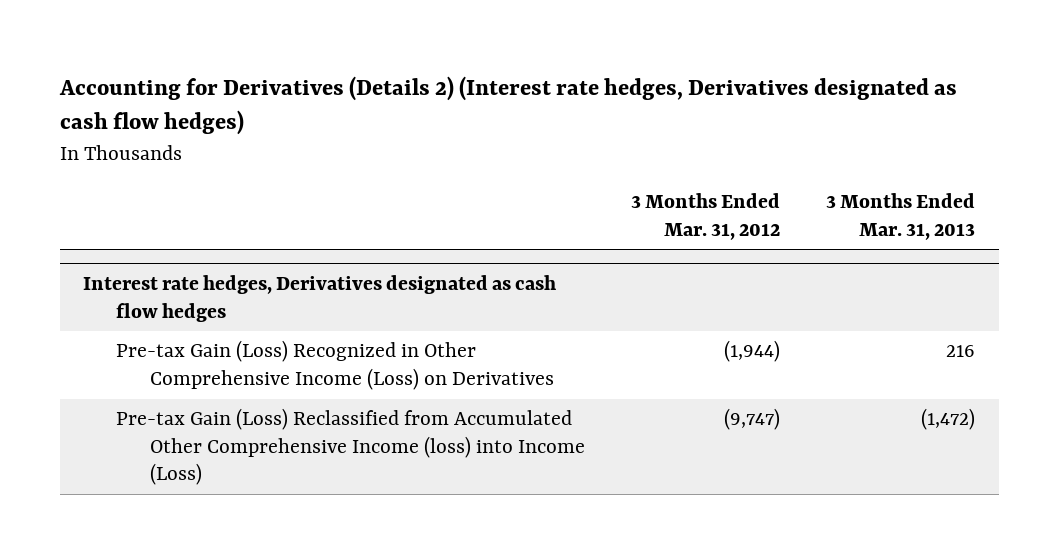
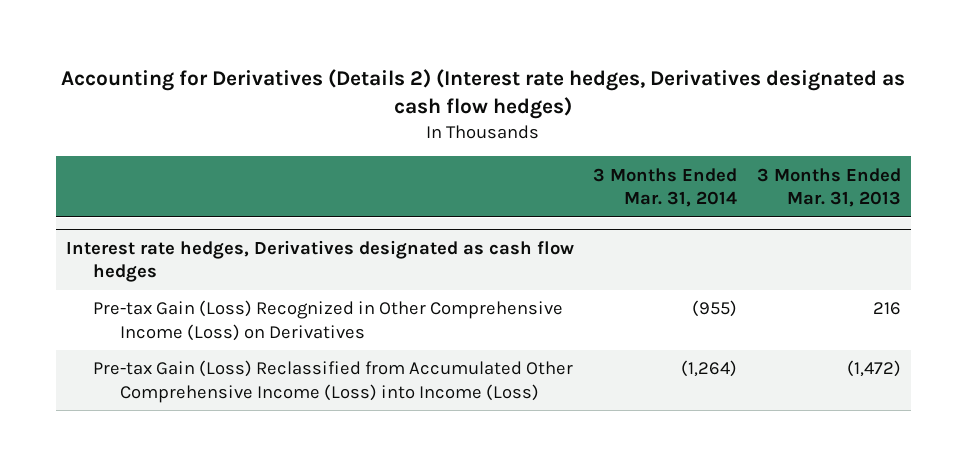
[631,193,781,240] 3 Months Ended Mar. 31, 2012 -> none
none -> [593,167,738,207] 3 Months Ended Mar. 31, 2014
[116,408,585,486] Pre-tax Gain (Loss) Reclassified from Accumulated Other Comprehensive Income (loss) into Income (Loss) -> [92,360,573,403] Pre-tax Gain (Loss) Reclassified from Accumulated Other Comprehensive Income (Loss) into Income (Loss)

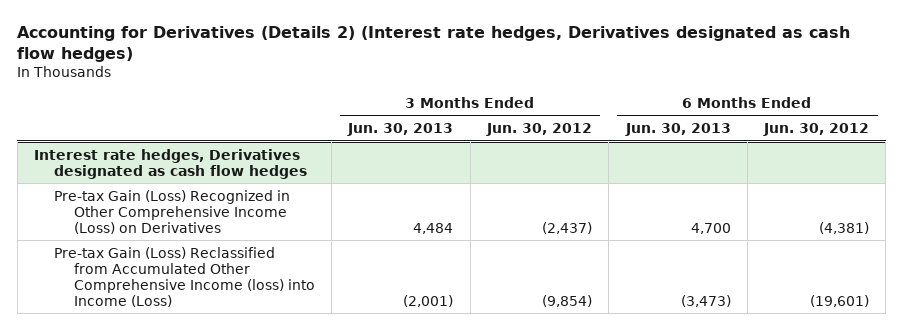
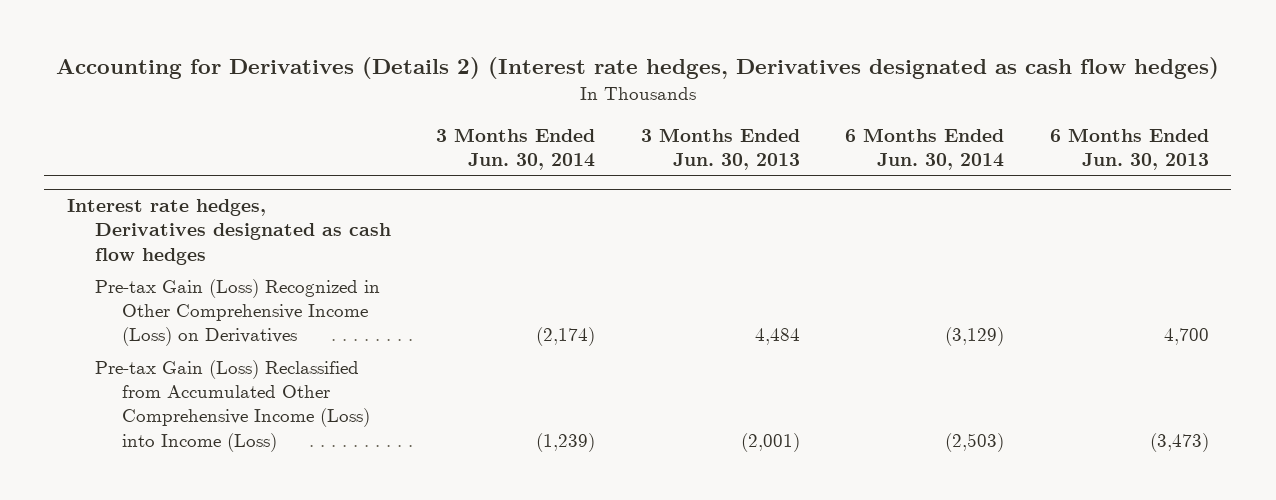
[485,123,592,137] Jun. 30, 2012 -> none
[763,123,870,137] Jun. 30, 2012 -> none
none -> [436,127,596,170] 3 Months Ended Jun. 30, 2014
none -> [845,127,1005,170] 6 Months Ended Jun. 30, 2014
[53,246,315,307] Pre-tax Gain (Loss) Reclassified from Accumulated Other Comprehensive Income (loss) into Income (Loss) -> [94,359,371,452] Pre-tax Gain (Loss) Reclassified from Accumulated Other Comprehensive Income (Loss) into Income (Loss)

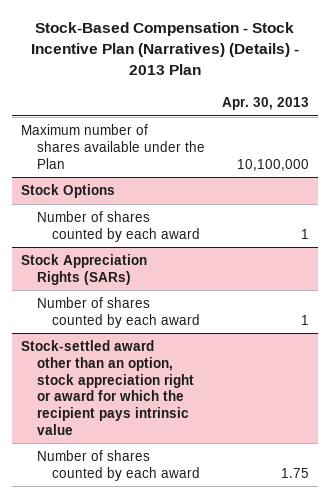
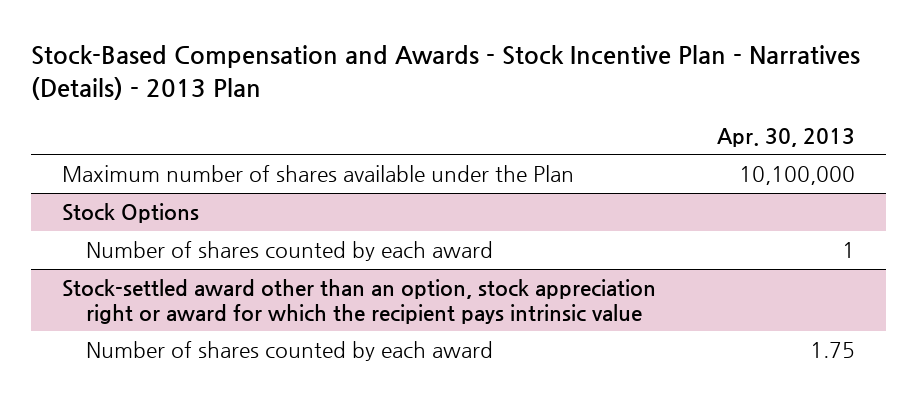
[31,22,300,76] Stock-Based Compensation - Stock Incentive Plan (Narratives) (Details) - 2013 Plan -> [31,45,861,100] Stock-Based Compensation and Awards - Stock Incentive Plan - Narratives (Details) - 2013 Plan
[21,254,148,285] Stock Appreciation Rights (SARs) -> none
[36,297,200,328] Number of shares counted by each award -> none

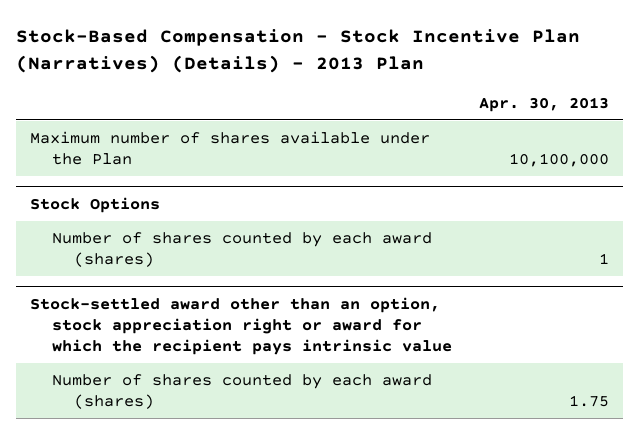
[31,45,861,100] Stock-Based Compensation and Awards - Stock Incentive Plan - Narratives (Details) - 2013 Plan -> [15,29,580,73] Stock-Based Compensation - Stock Incentive Plan (Narratives) (Details) - 2013 Plan
[86,241,494,262] Number of shares counted by each award -> [51,232,432,268] Number of shares counted by each award (shares)
[86,341,494,362] Number of shares counted by each award -> [51,374,432,410] Number of shares counted by each award (shares)

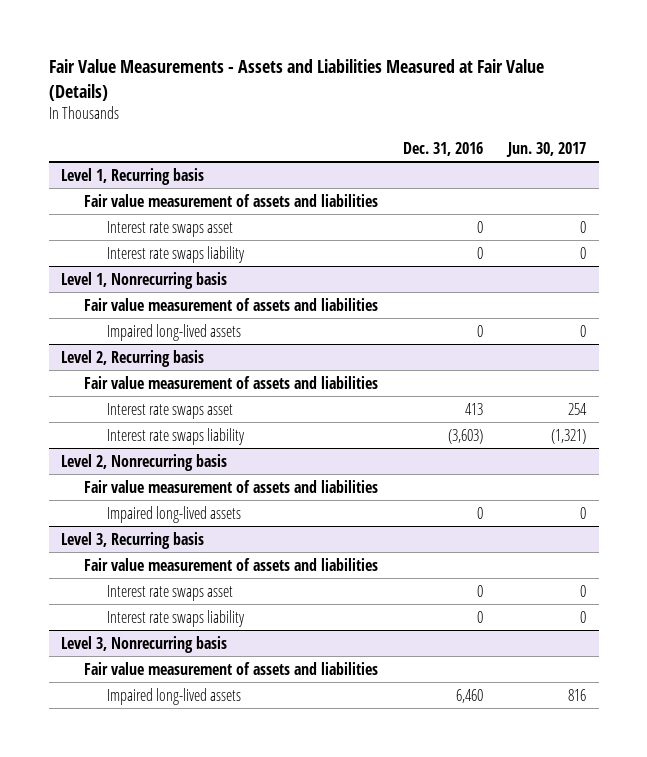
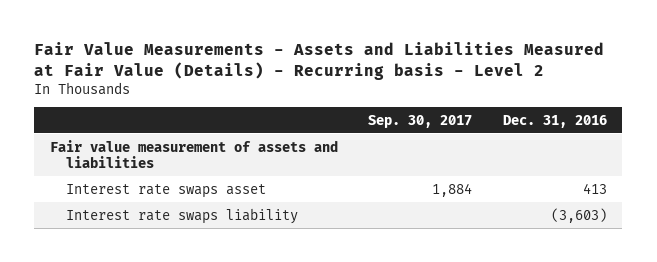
[48,59,544,101] Fair Value Measurements - Assets and Liabilities Measured at Fair Value (Details) -> [34,42,605,80] Fair Value Measurements - Assets and Liabilities Measured at Fair Value (Details) - Recurring basis - Level 2
[506,141,587,157] Jun. 30, 2017 -> none
none -> [368,114,473,128] Sep. 30, 2017
[61,167,205,185] Level 1, Recurring basis -> none
[107,220,234,237] Interest rate swaps asset -> none
[107,245,246,263] Interest rate swaps liability -> none
[61,271,228,289] Level 1, Nonrecurring basis -> none
[84,297,379,311] Fair value measurement of assets and liabilities -> none
[107,323,242,341] Impaired long-lived assets -> none
[61,349,205,367] Level 2, Recurring basis -> none
[84,375,379,389] Fair value measurement of assets and liabilities -> none
[61,453,228,471] Level 2, Nonrecurring basis -> none
[84,479,379,493] Fair value measurement of assets and liabilities -> none
[107,505,242,523] Impaired long-lived assets -> none
[61,531,205,549] Level 3, Recurring basis -> none
[84,557,379,571] Fair value measurement of assets and liabilities -> none
[107,584,234,601] Interest rate swaps asset -> none
[107,609,246,627] Interest rate swaps liability -> none
[61,635,228,653] Level 3, Nonrecurring basis -> none
[84,661,379,675] Fair value measurement of assets and liabilities -> none
[107,687,242,705] Impaired long-lived assets -> none

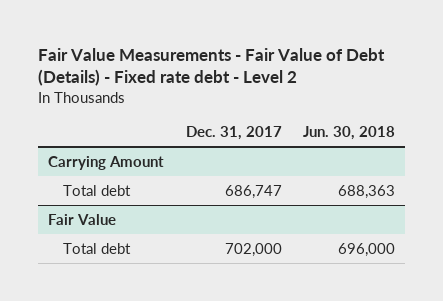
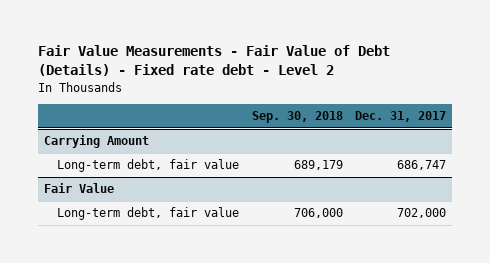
[302,126,395,141] Jun. 30, 2018 -> none
none -> [251,111,343,124] Sep. 30, 2018
[62,184,131,196] Total debt -> [57,159,240,173] Long-term debt, fair value
[62,242,131,254] Total debt -> none
none -> [57,207,240,221] Long-term debt, fair value

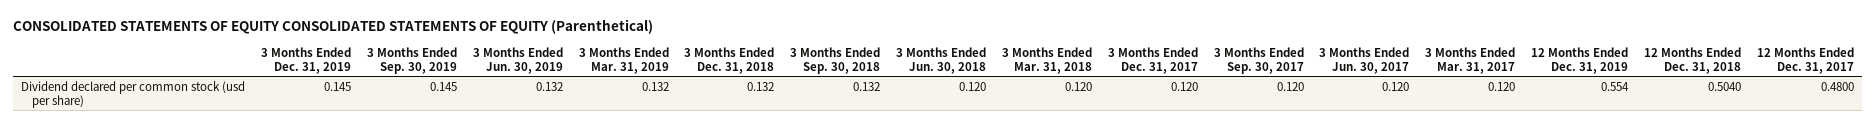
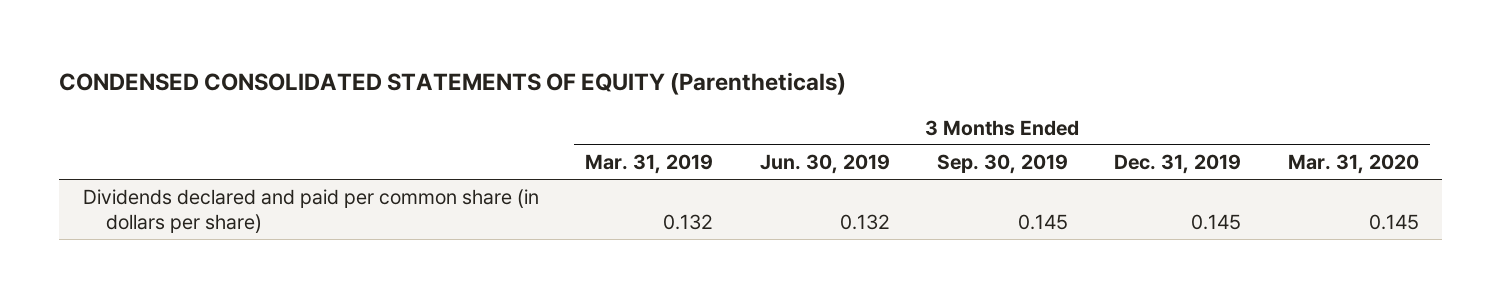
[13,19,654,35] CONSOLIDATED STATEMENTS OF EQUITY CONSOLIDATED STATEMENTS OF EQUITY (Parenthetical) -> [59,72,847,96] CONDENSED CONSOLIDATED STATEMENTS OF EQUITY (Parentheticals)
[684,46,775,75] 3 Months Ended Dec. 31, 2018 -> none
[790,46,881,75] 3 Months Ended Sep. 30, 2018 -> none
[896,46,987,75] 3 Months Ended Jun. 30, 2018 -> none
[1001,46,1092,75] 3 Months Ended Mar. 31, 2018 -> none
[1107,46,1198,75] 3 Months Ended Dec. 31, 2017 -> none
[1213,46,1304,75] 3 Months Ended Sep. 30, 2017 -> none
[1319,46,1410,75] 3 Months Ended Jun. 30, 2017 -> none
[1425,46,1516,75] 3 Months Ended Mar. 31, 2017 -> none
[1531,46,1629,75] 12 Months Ended Dec. 31, 2019 -> none
[1643,46,1741,75] 12 Months Ended Dec. 31, 2018 -> none
[1756,46,1854,75] 12 Months Ended Dec. 31, 2017 -> none
none -> [1287,154,1419,175] Mar. 31, 2020
[21,80,246,109] Dividend declared per common stock (usd per share) -> [82,189,539,234] Dividends declared and paid per common share (in dollars per share)

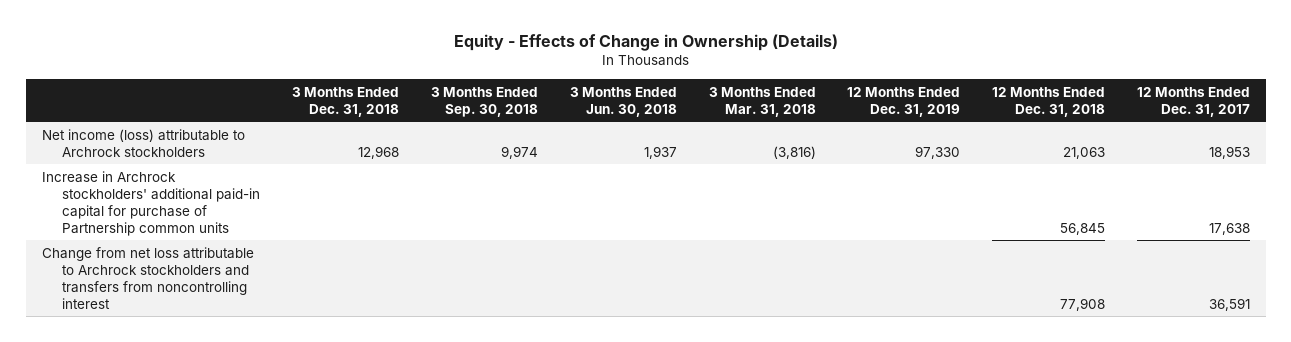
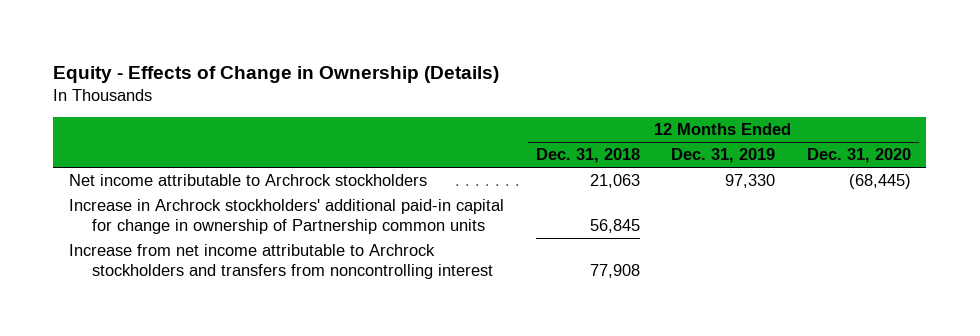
[292,86,400,117] 3 Months Ended Dec. 31, 2018 -> none
[430,86,538,117] 3 Months Ended Sep. 30, 2018 -> none
[569,86,677,117] 3 Months Ended Jun. 30, 2018 -> none
[708,86,816,117] 3 Months Ended Mar. 31, 2018 -> none
[1136,86,1250,117] 12 Months Ended Dec. 31, 2017 -> none
none -> [806,148,911,164] Dec. 31, 2020
[41,128,245,157] Net income (loss) attributable to Archrock stockholders -> [69,174,428,187] Net income attributable to Archrock stockholders
[41,170,261,236] Increase in Archrock stockholders' additional paid-in capital for purchase of Partnership common units -> [69,199,505,234] Increase in Archrock stockholders' additional paid-in capital for change in ownership of Partnership common units
[41,246,254,309] Change from net loss attributable to Archrock stockholders and transfers from noncontrolling interest -> [69,244,494,279] Increase from net income attributable to Archrock stockholders and transfers from noncontrolling interest

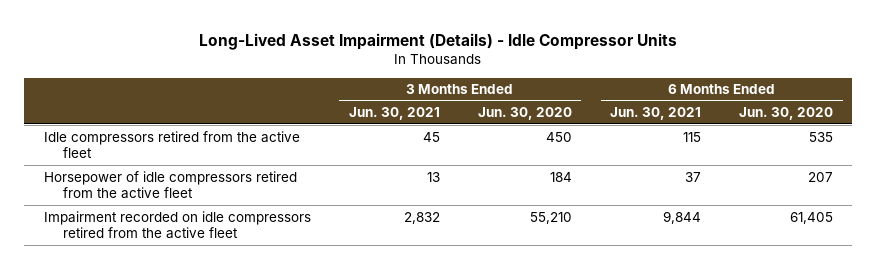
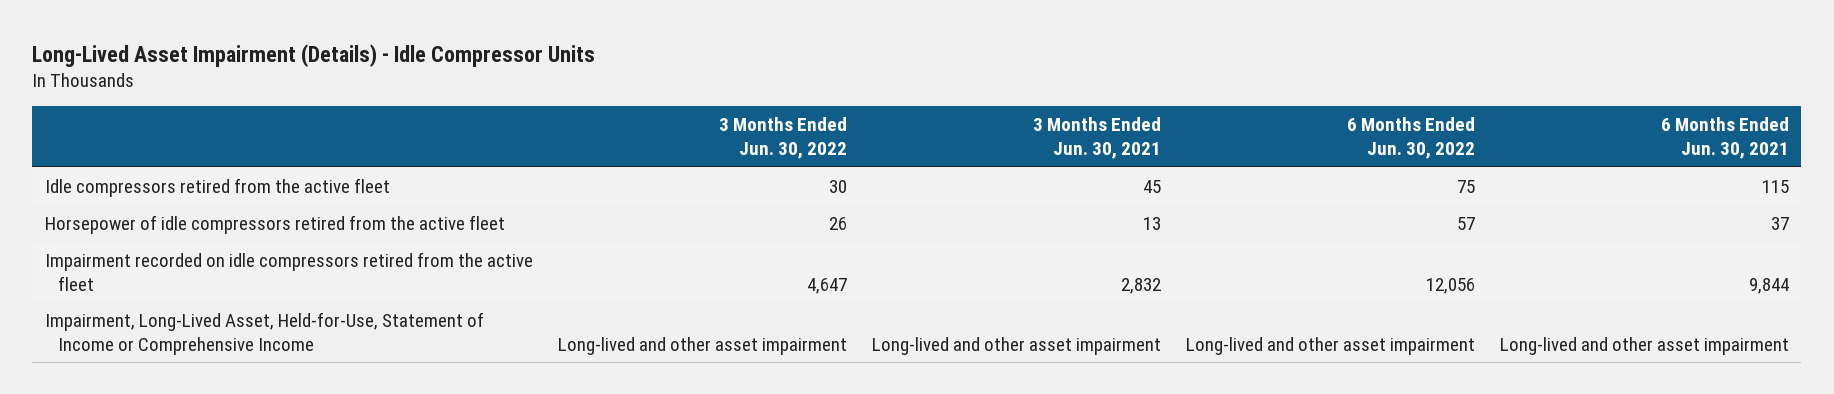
[477,107,572,121] Jun. 30, 2020 -> none
[739,107,834,121] Jun. 30, 2020 -> none
none -> [718,117,847,160] 3 Months Ended Jun. 30, 2022
none -> [1346,117,1475,160] 6 Months Ended Jun. 30, 2022
none -> [44,311,484,355] Impairment, Long-Lived Asset, Held-for-Use, Statement of Income or Comprehensive Income

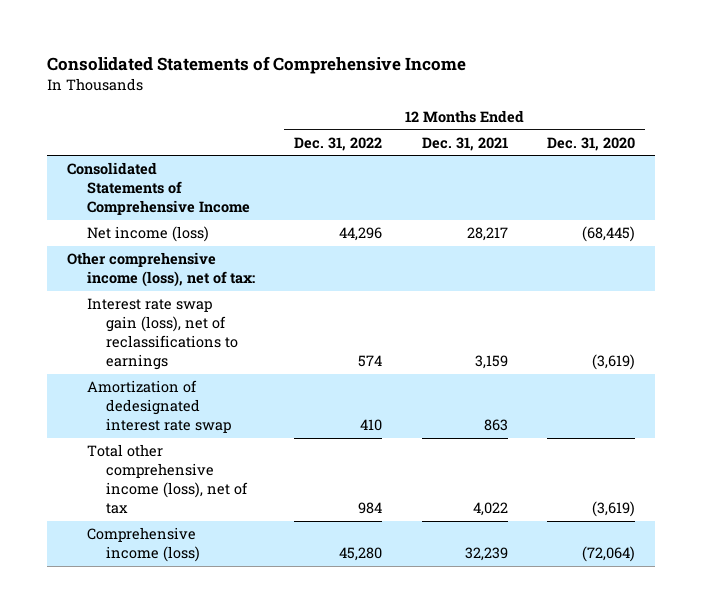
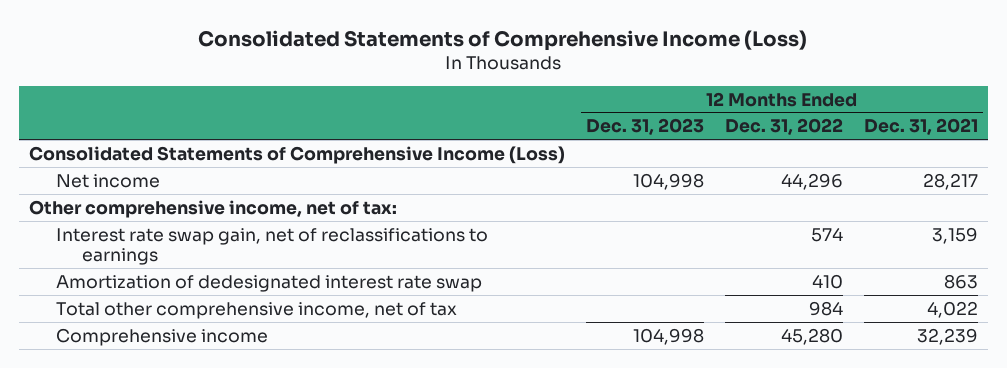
[47,55,467,74] Consolidated Statements of Comprehensive Income -> [198,29,808,51] Consolidated Statements of Comprehensive Income (Loss)
[547,136,636,151] Dec. 31, 2020 -> none
none -> [585,118,704,136] Dec. 31, 2023
[67,162,250,215] Consolidated Statements of Comprehensive Income -> [29,145,566,164] Consolidated Statements of Comprehensive Income (Loss)
[86,226,209,243] Net income (loss) -> [55,173,160,188] Net income
[67,252,255,288] Other comprehensive income (loss), net of tax: -> [29,199,398,218] Other comprehensive income, net of tax:
[86,298,239,370] Interest rate swap gain (loss), net of reclassifications to earnings -> [55,227,488,265] Interest rate swap gain, net of reclassifications to earnings
[86,444,249,514] Total other comprehensive income (loss), net of tax -> [55,301,457,319] Total other comprehensive income, net of tax
[86,527,201,563] Comprehensive income (loss) -> [55,327,268,346] Comprehensive income

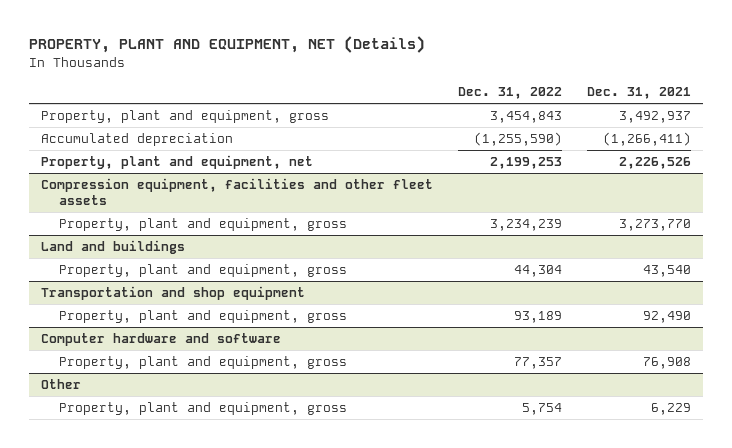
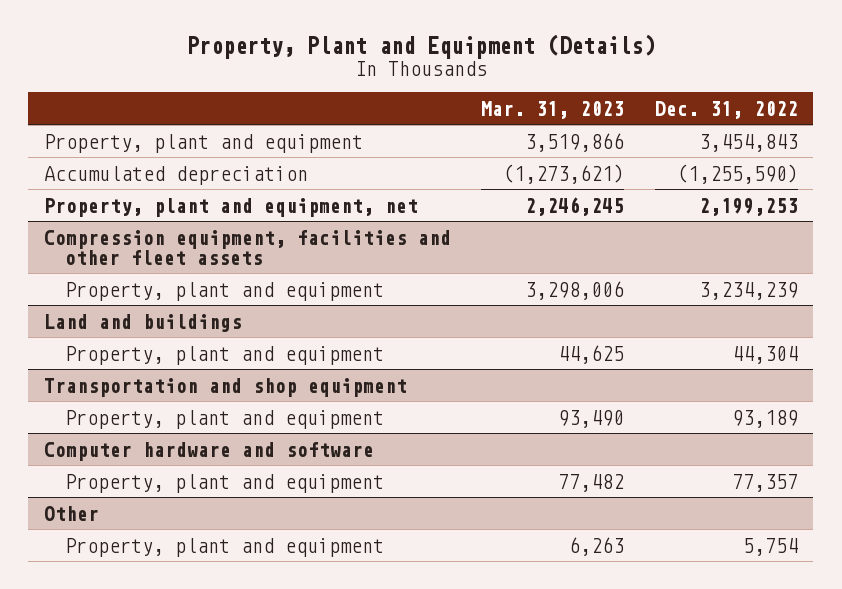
[28,36,425,54] PROPERTY, PLANT AND EQUIPMENT, NET (Details) -> [186,33,655,59] Property, Plant and Equipment (Details)
[586,87,691,100] Dec. 31, 2021 -> none
none -> [481,100,625,119] Mar. 31, 2023
[41,110,330,124] Property, plant and equipment, gross -> [43,133,363,153] Property, plant and equipment
[59,218,348,232] Property, plant and equipment, gross -> [65,281,385,301] Property, plant and equipment
[59,264,348,278] Property, plant and equipment, gross -> [65,345,385,365] Property, plant and equipment
[59,310,348,324] Property, plant and equipment, gross -> [65,409,385,429] Property, plant and equipment
[59,356,348,370] Property, plant and equipment, gross -> [65,473,385,493] Property, plant and equipment
[59,402,348,416] Property, plant and equipment, gross -> [65,537,385,557] Property, plant and equipment

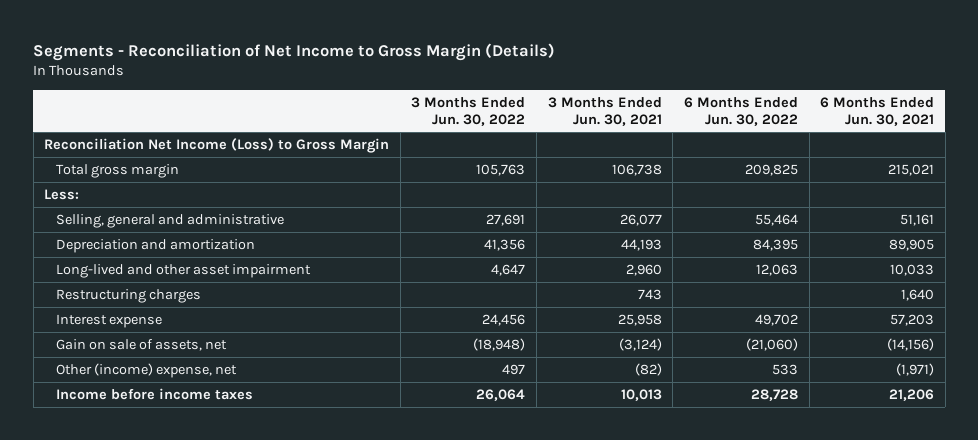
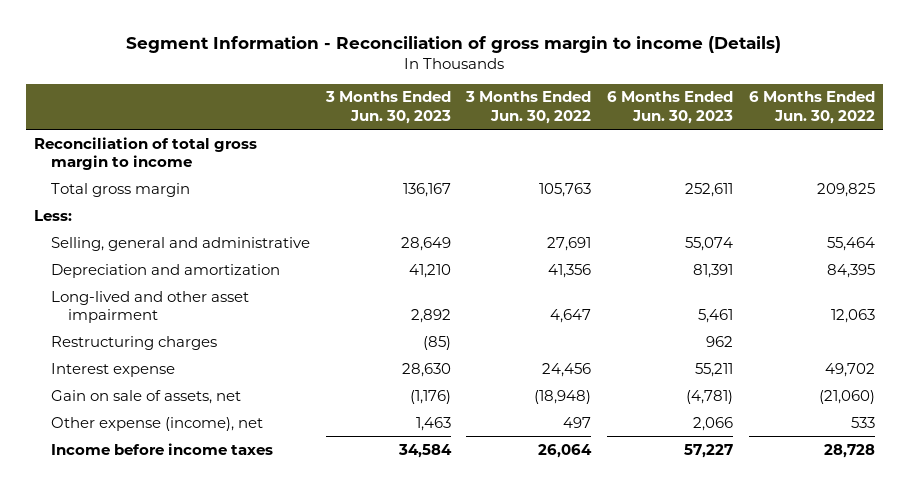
[33,42,556,61] Segments - Reconciliation of Net Income to Gross Margin (Details) -> [126,36,782,54] Segment Information - Reconciliation of gross margin to income (Details)
[547,96,662,126] 3 Months Ended Jun. 30, 2021 -> none
[820,96,935,126] 6 Months Ended Jun. 30, 2021 -> none
none -> [324,91,451,124] 3 Months Ended Jun. 30, 2023
none -> [607,91,734,124] 6 Months Ended Jun. 30, 2023
[44,137,390,153] Reconciliation Net Income (Loss) to Gross Margin -> [33,136,257,171] Reconciliation of total gross margin to income
[55,362,237,378] Other (income) expense, net -> [50,416,263,431] Other expense (income), net

